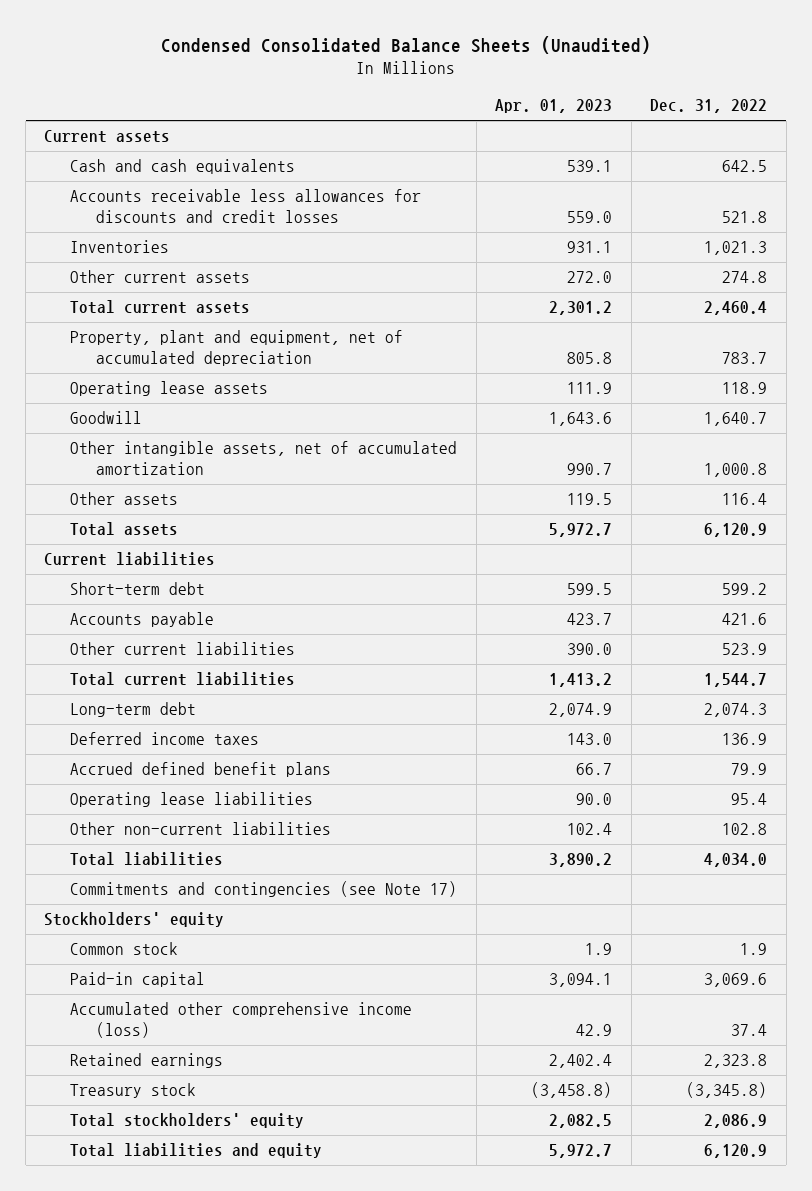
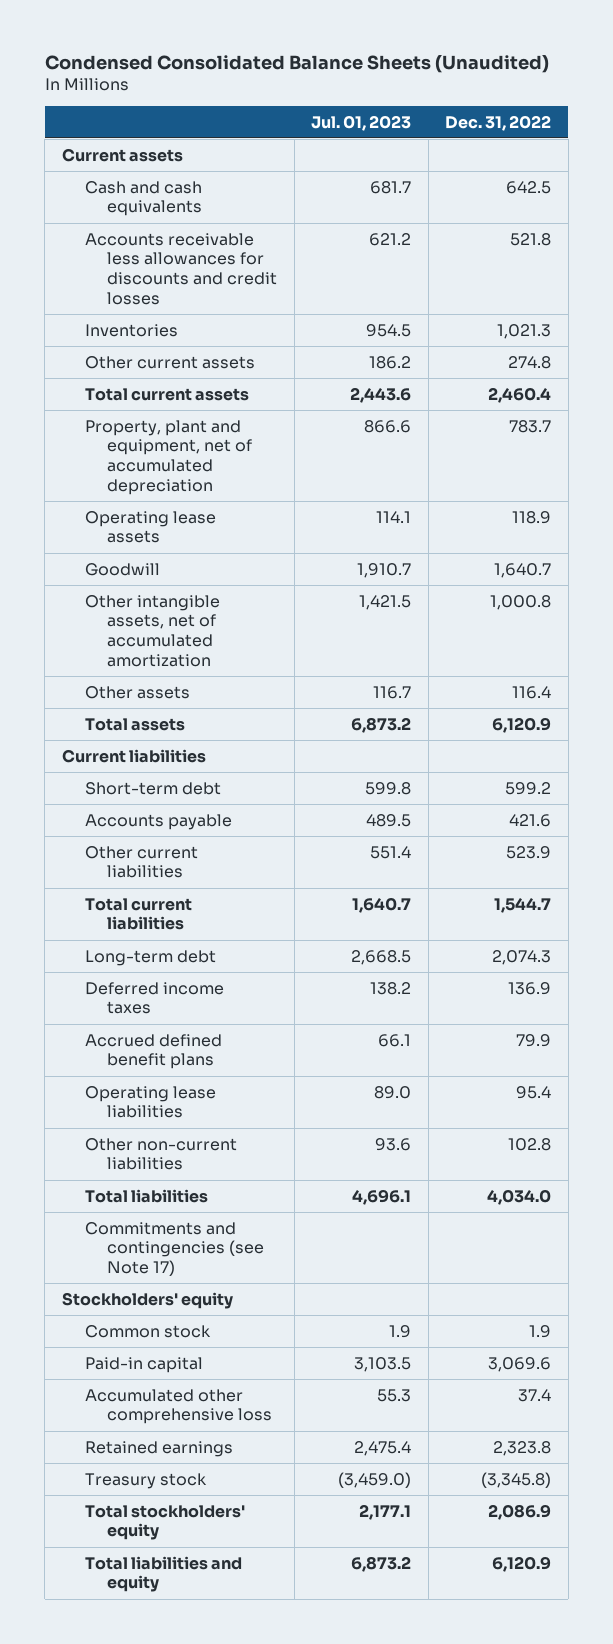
[495,99,613,114] Apr. 01, 2023 -> none
none -> [311,114,412,131] Jul. 01, 2023
[70,1002,413,1039] Accumulated other comprehensive income (loss) -> [84,1388,273,1425] Accumulated other comprehensive loss

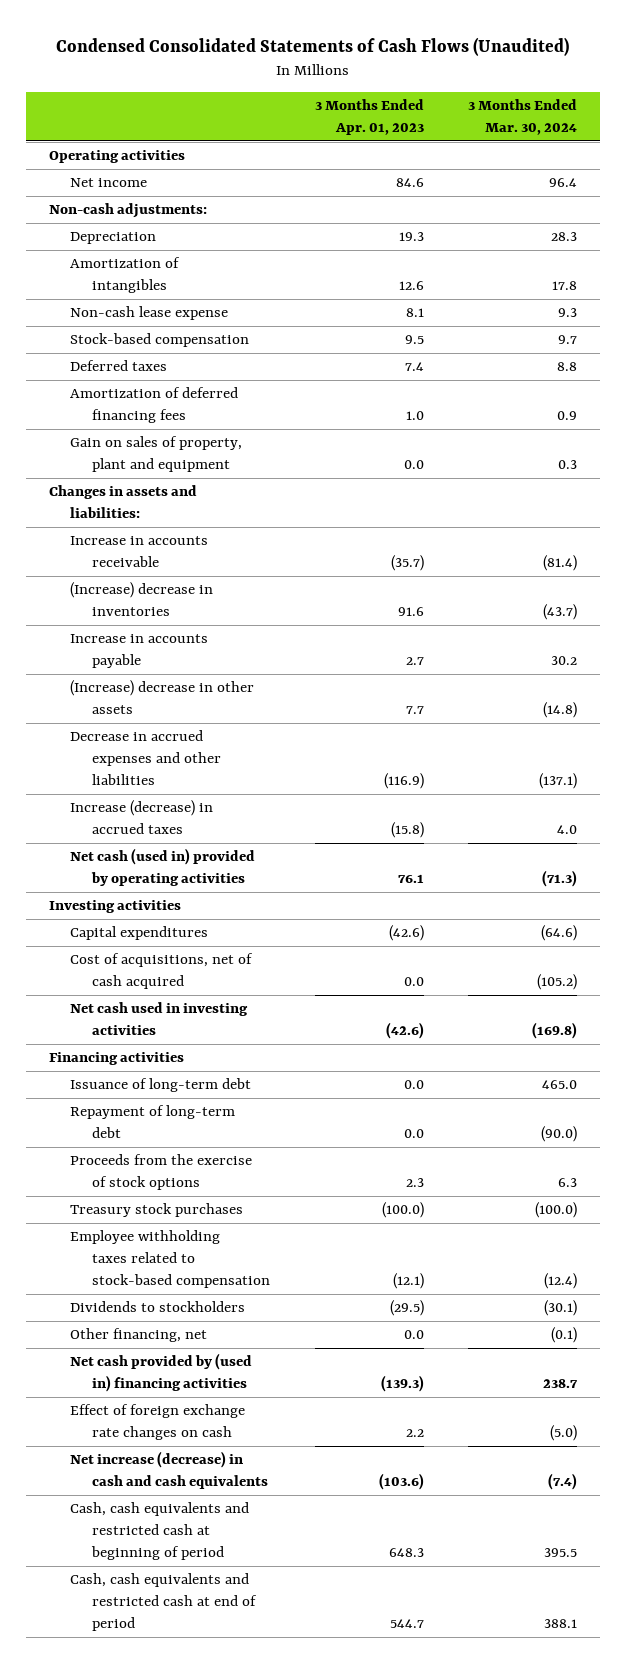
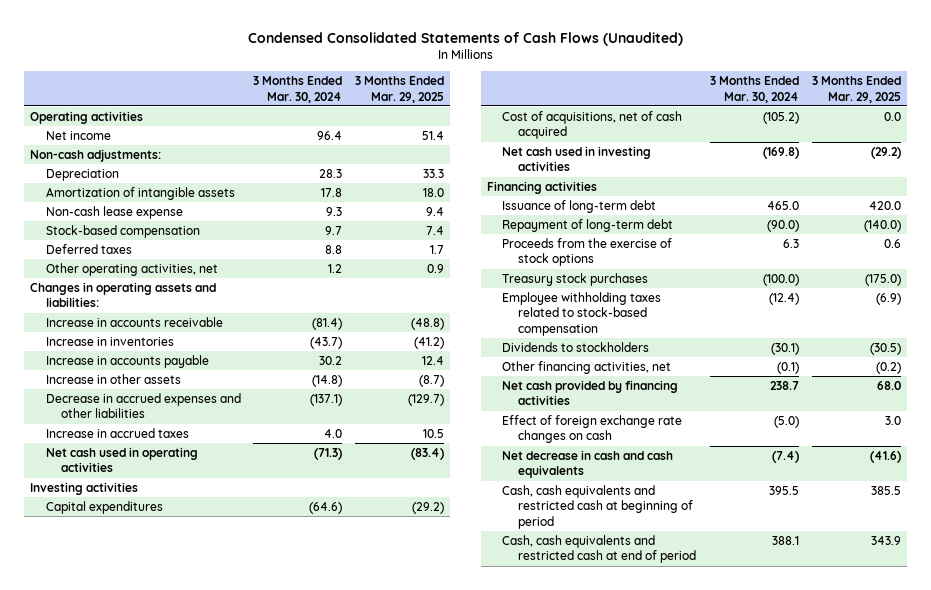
[314,99,424,136] 3 Months Ended Apr. 01, 2023 -> none
none -> [355,76,445,103] 3 Months Ended Mar. 29, 2025
[70,257,181,294] Amortization of intangibles -> [45,186,235,200] Amortization of intangible assets
[70,387,239,424] Amortization of deferred financing fees -> none
[70,436,243,473] Gain on sales of property, plant and equipment -> none
none -> [45,262,218,276] Other operating activities, net
[48,485,197,519] Changes in assets and liabilities: -> [30,281,217,308] Changes in operating assets and liabilities:
[70,582,214,617] (Increase) decrease in inventories -> [45,336,174,346] Increase in inventories
[70,680,255,715] (Increase) decrease in other assets -> [45,373,181,384] Increase in other assets
[70,800,214,835] Increase (decrease) in accrued taxes -> [45,427,189,438] Increase in accrued taxes
[70,848,256,887] Net cash (used in) provided by operating activities -> [45,446,198,473] Net cash used in operating activities
[70,1328,208,1343] Other financing, net -> [502,360,672,374] Other financing activities, net
[70,1353,253,1393] Net cash provided by (used in) financing activities -> [502,379,679,406] Net cash provided by financing activities
[70,1451,268,1490] Net increase (decrease) in cash and cash equivalents -> [502,449,674,479] Net decrease in cash and cash equivalents

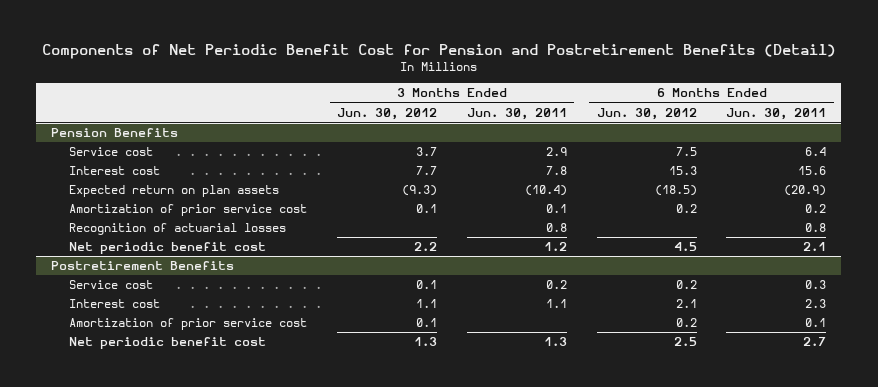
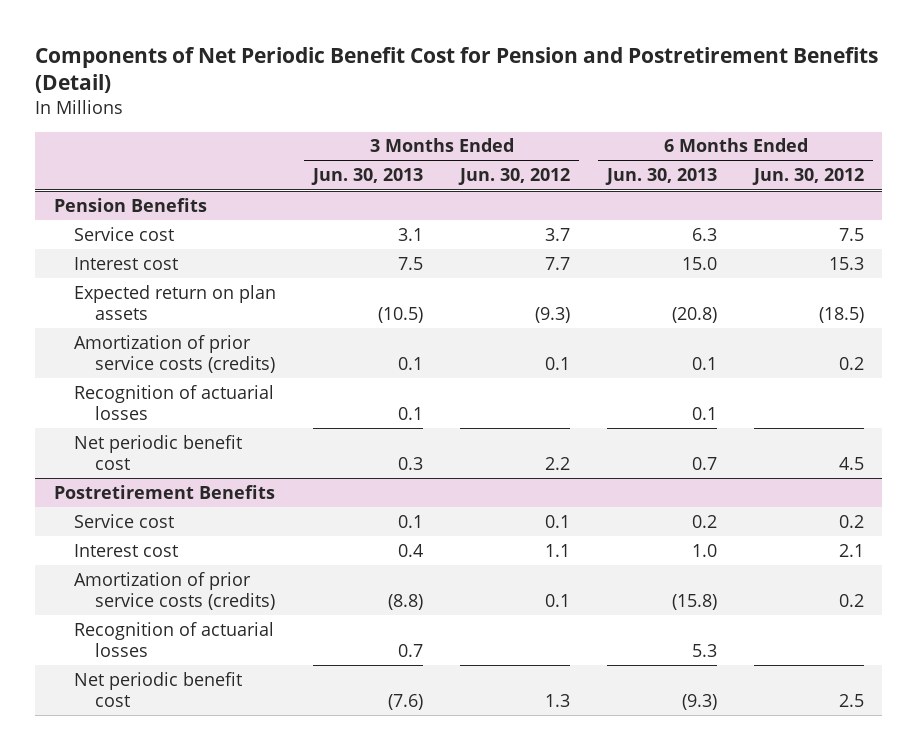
[466,107,567,120] Jun. 30, 2011 -> none
[726,107,827,120] Jun. 30, 2011 -> none
none -> [311,168,424,186] Jun. 30, 2013
none -> [605,168,718,186] Jun. 30, 2013
[69,204,308,217] Amortization of prior service cost -> [74,334,276,373] Amortization of prior service costs (credits)
[69,318,308,331] Amortization of prior service cost -> [74,571,276,610] Amortization of prior service costs (credits)
none -> [74,621,275,657] Recognition of actuarial losses

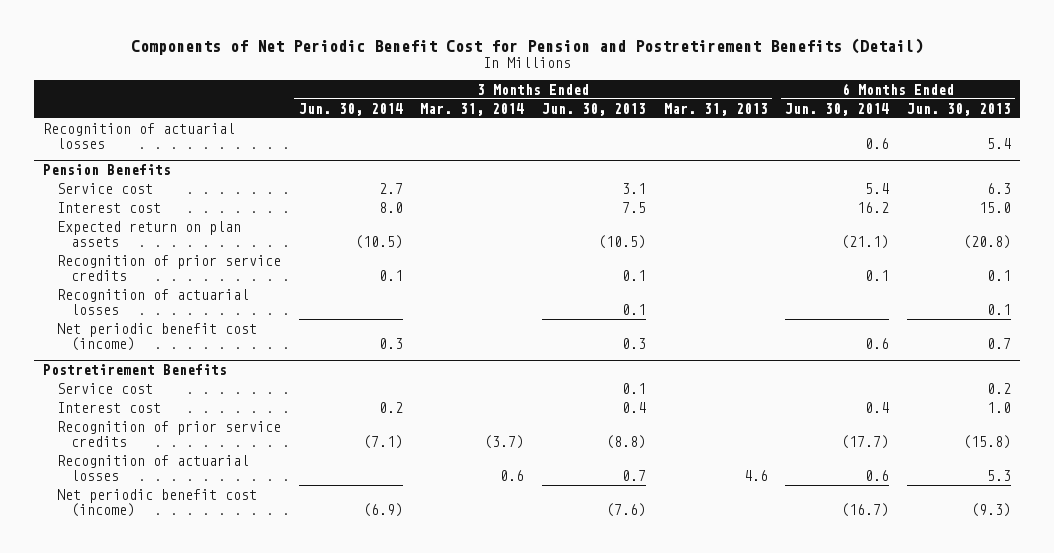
[458,168,571,186] Jun. 30, 2012 -> none
[751,168,864,186] Jun. 30, 2012 -> none
none -> [298,102,403,116] Jun. 30, 2014
none -> [420,102,525,116] Mar. 31, 2014
none -> [663,102,768,116] Mar. 31, 2013
none -> [785,102,890,116] Jun. 30, 2014
none -> [43,122,236,149] Recognition of actuarial losses
[74,334,276,373] Amortization of prior service costs (credits) -> [56,254,281,281] Recognition of prior service credits
[74,434,243,470] Net periodic benefit cost -> [56,322,257,351] Net periodic benefit cost (income)
[74,571,276,610] Amortization of prior service costs (credits) -> [56,420,281,447] Recognition of prior service credits
[74,671,243,707] Net periodic benefit cost -> [56,488,257,517] Net periodic benefit cost (income)

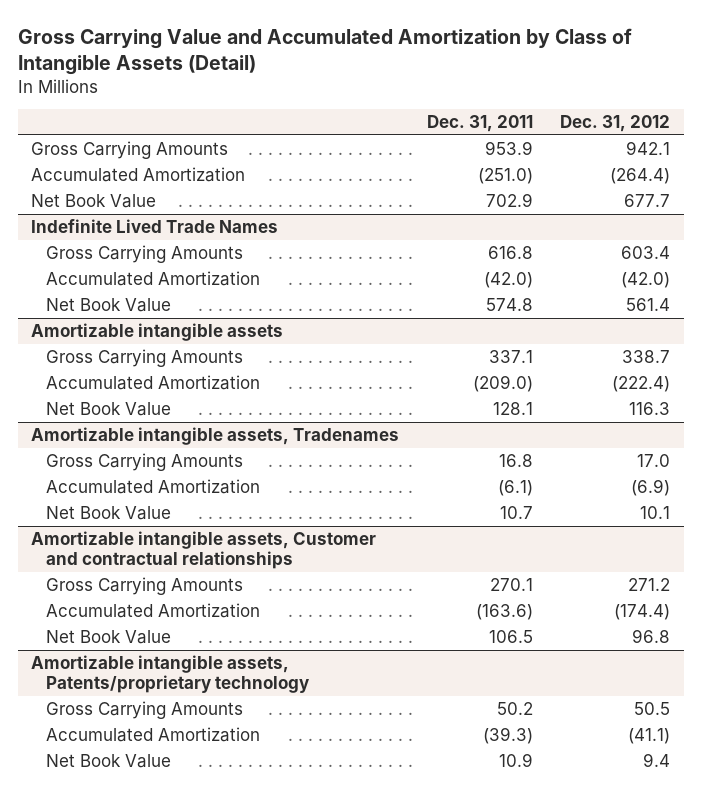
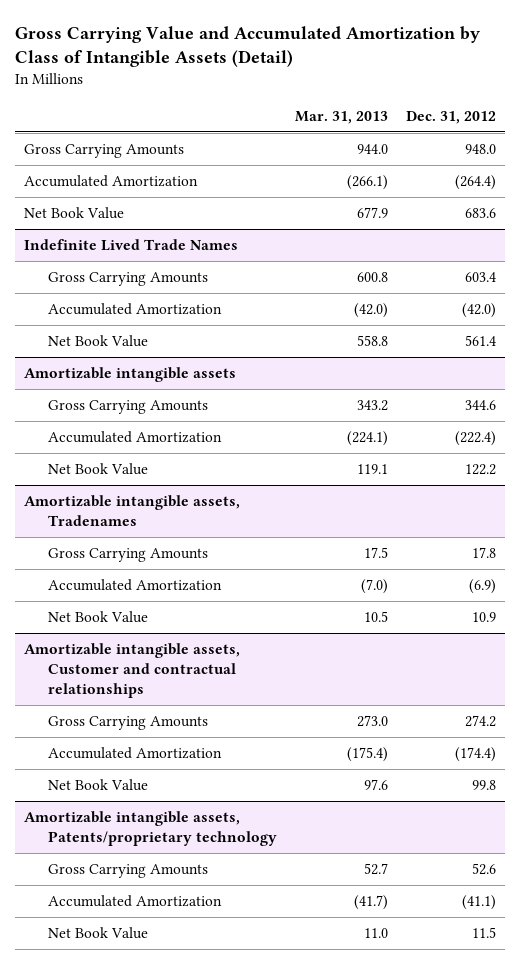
[426,115,533,133] Dec. 31, 2011 -> none
none -> [294,110,388,124] Mar. 31, 2013
[625,140,670,155] 942.1 -> [464,143,496,154] 948.0
[623,193,670,207] 677.7 -> [464,207,496,218] 683.6
[621,349,670,363] 338.7 -> [464,399,496,410] 344.6
[628,401,670,415] 116.3 -> [464,463,496,475] 122.2
[636,453,670,467] 17.0 -> [471,546,496,558] 17.8
[639,505,670,519] 10.1 -> [471,611,496,622] 10.9
[627,577,670,591] 271.2 -> [464,714,496,727] 274.2
[631,628,670,643] 96.8 -> [471,779,496,790] 99.8
[633,701,670,715] 50.5 -> [471,862,496,875] 52.6
[642,752,670,767] 9.4 -> [471,926,496,938] 11.5

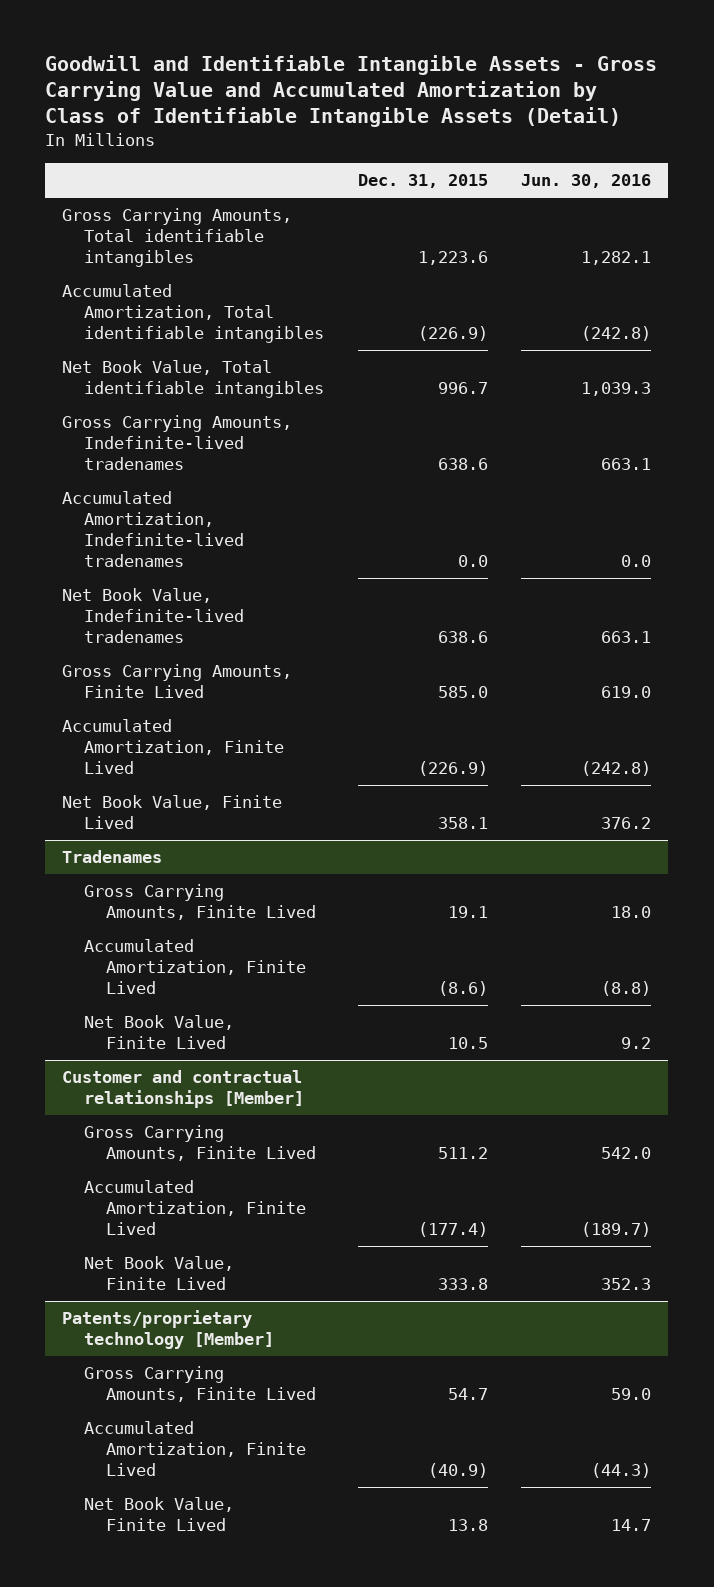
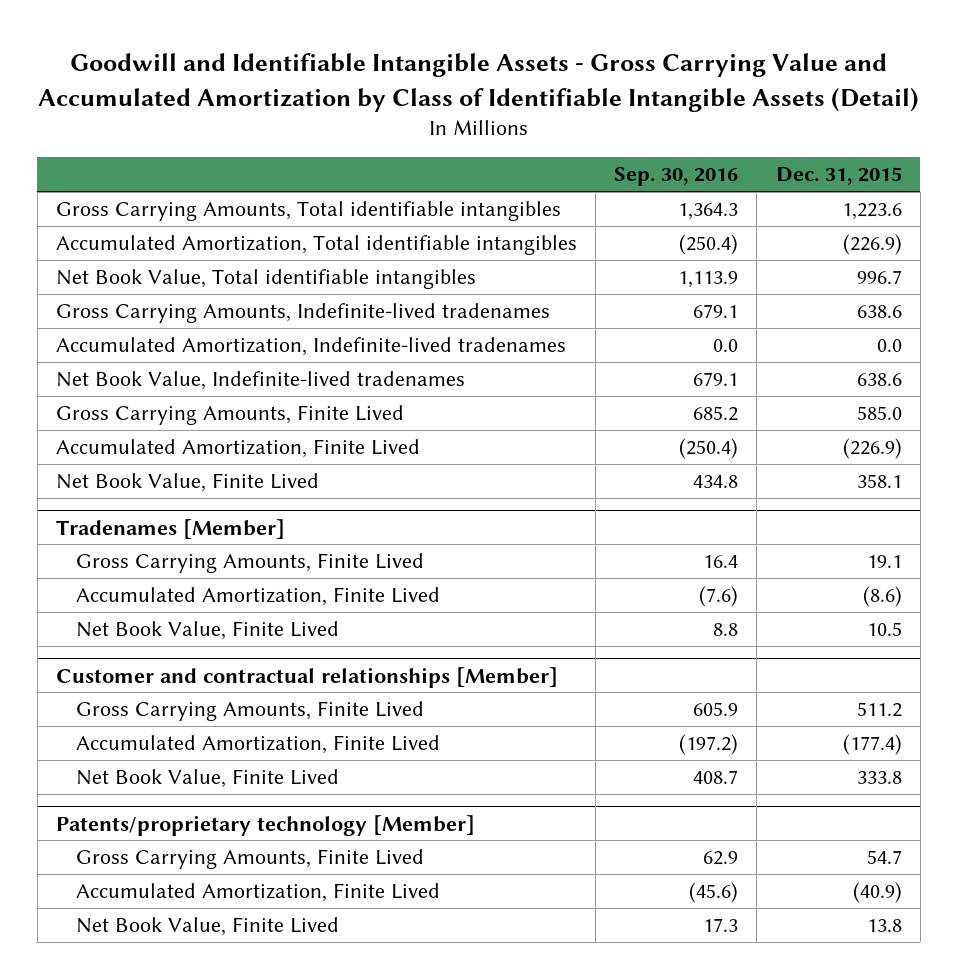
[521,174,652,189] Jun. 30, 2016 -> none
none -> [614,167,739,187] Sep. 30, 2016
[62,850,163,864] Tradenames -> [55,518,285,539] Tradenames [Member]

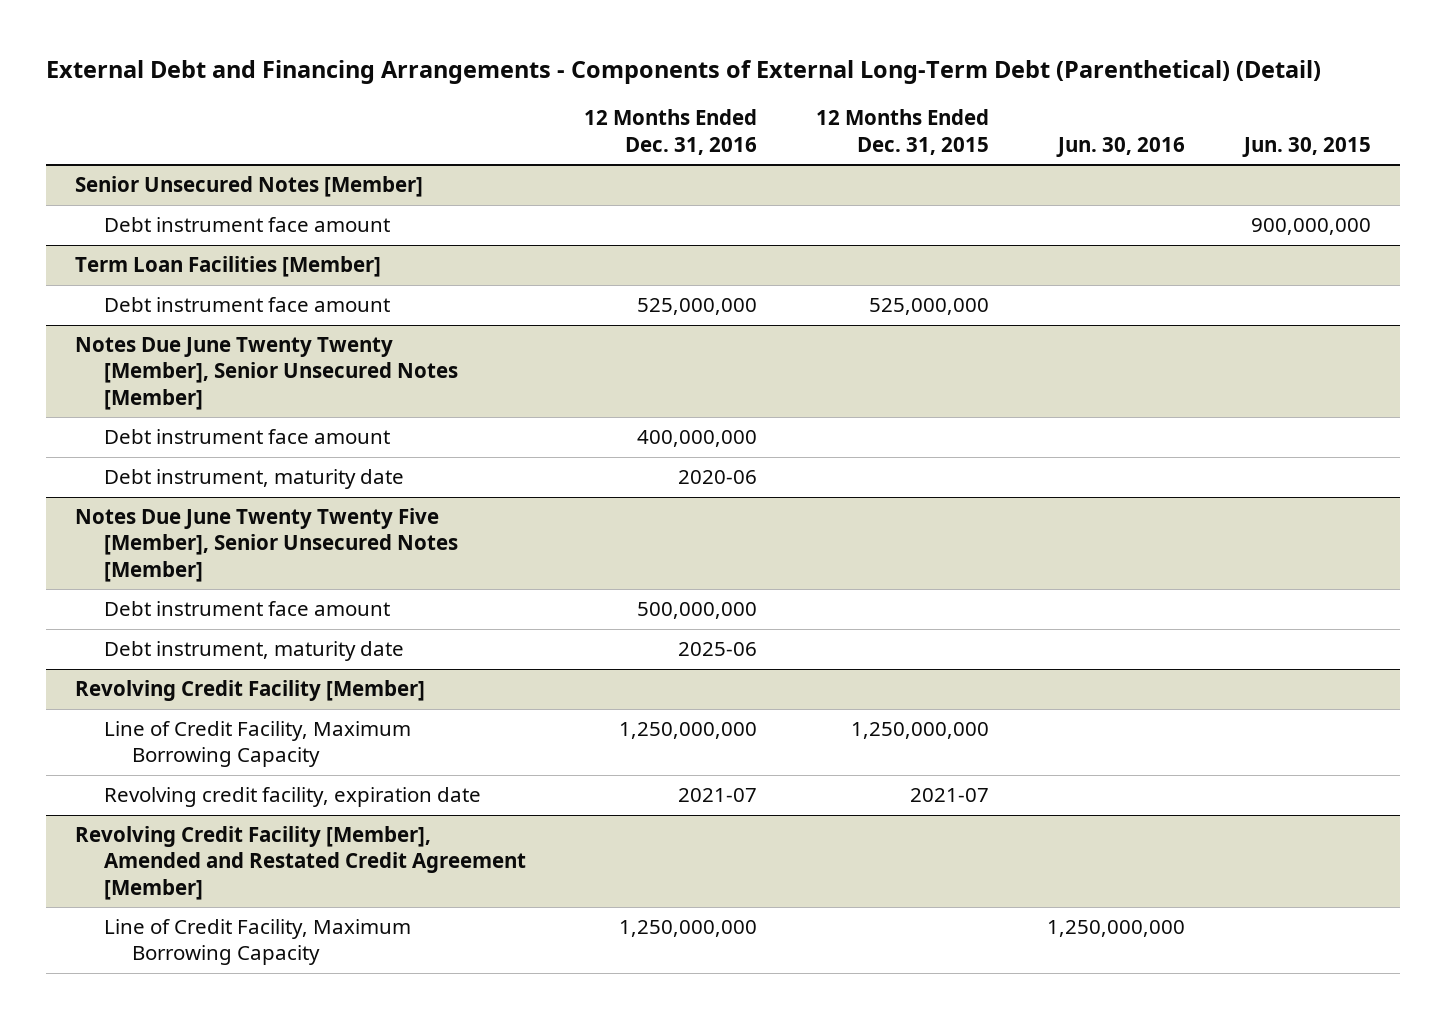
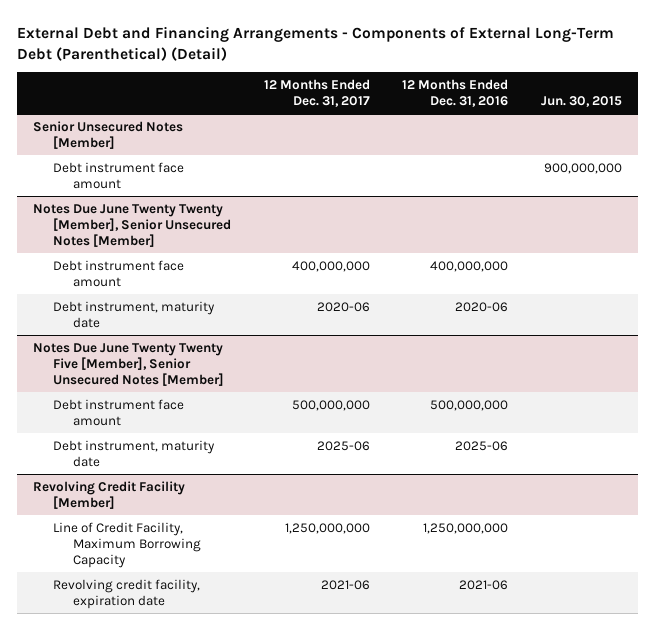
[815,109,989,155] 12 Months Ended Dec. 31, 2015 -> none
[1056,136,1186,157] Jun. 30, 2016 -> none
none -> [263,78,370,107] 12 Months Ended Dec. 31, 2017
[75,256,382,278] Term Loan Facilities [Member] -> none
[103,297,390,313] Debt instrument face amount -> none
[75,826,526,900] Revolving Credit Facility [Member], Amended and Restated Credit Agreement [Member] -> none
[103,919,411,966] Line of Credit Facility, Maximum Borrowing Capacity -> none
[678,788,758,803] 2021-07 -> [459,579,509,590] 2021-06

